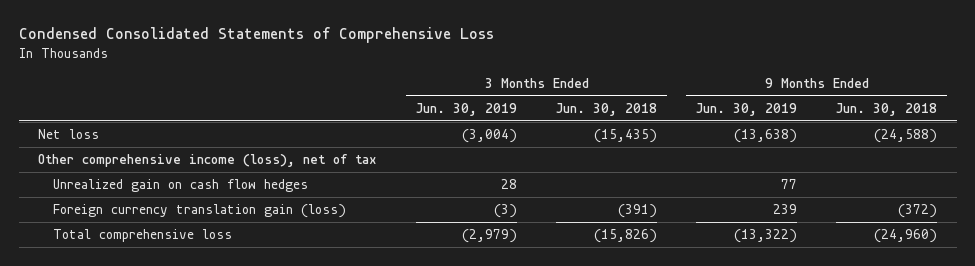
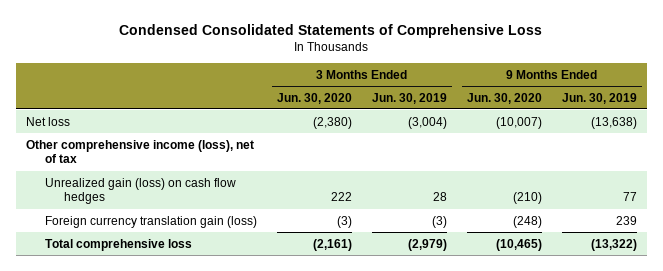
[556,102,658,116] Jun. 30, 2018 -> none
[836,102,938,116] Jun. 30, 2018 -> none
none -> [276,92,352,104] Jun. 30, 2020
none -> [466,92,542,104] Jun. 30, 2020
[53,179,309,193] Unrealized gain on cash flow hedges -> [44,177,236,205] Unrealized gain (loss) on cash flow hedges

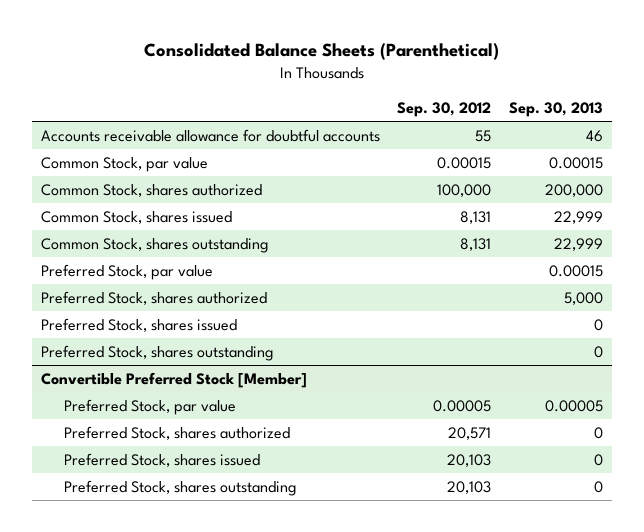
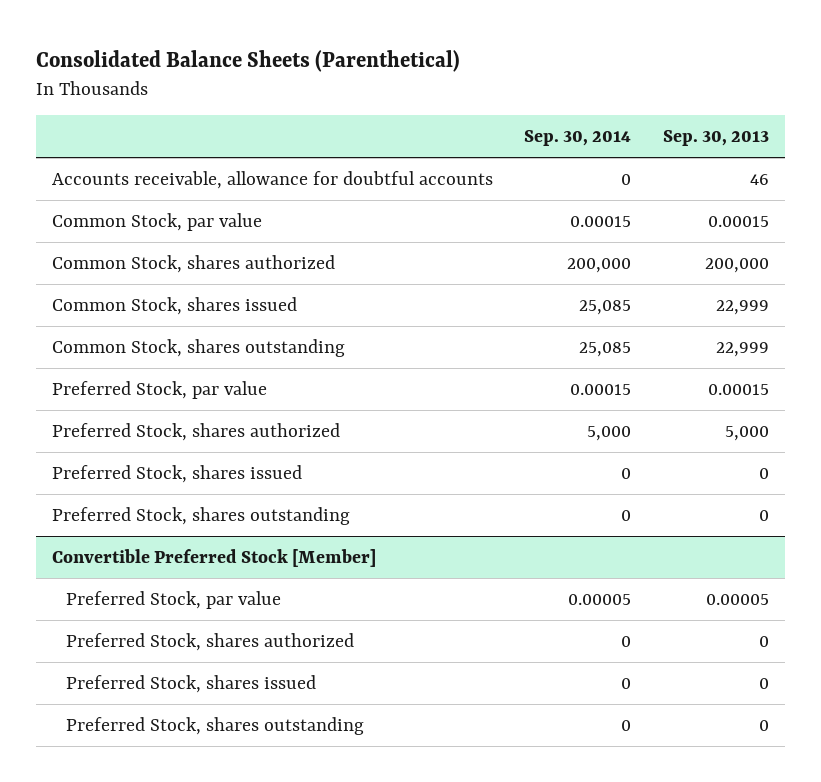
[397,101,492,117] Sep. 30, 2012 -> none
none -> [524,129,632,146] Sep. 30, 2014
[40,128,380,142] Accounts receivable allowance for doubtful accounts -> [51,170,493,189] Accounts receivable, allowance for doubtful accounts

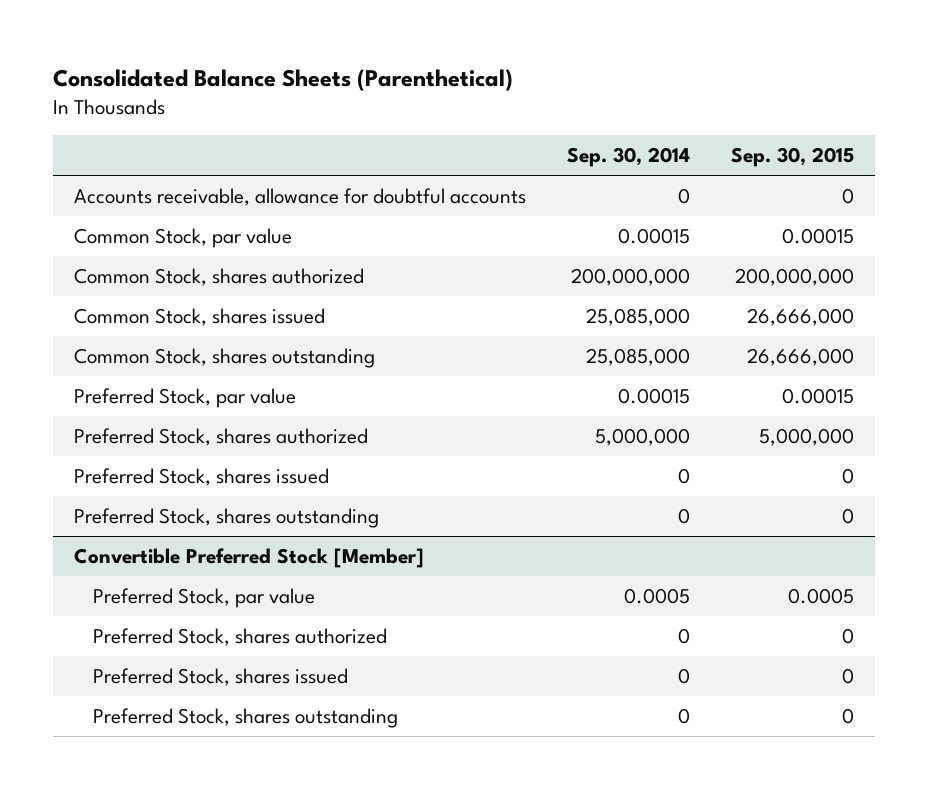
[662,129,769,146] Sep. 30, 2013 -> none
none -> [731,146,855,167] Sep. 30, 2015
[567,257,632,273] 200,000 -> [570,268,690,287] 200,000,000
[579,299,632,315] 25,085 -> [585,308,690,327] 25,085,000
[579,341,632,357] 25,085 -> [585,348,690,367] 25,085,000
[587,425,632,441] 5,000 -> [594,428,690,447] 5,000,000
[568,593,632,605] 0.00005 -> [623,588,690,605] 0.0005

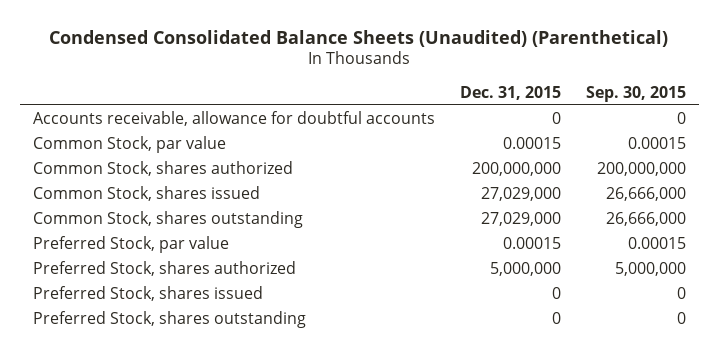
[53,68,514,91] Consolidated Balance Sheets (Parenthetical) -> [49,29,669,47] Condensed Consolidated Balance Sheets (Unaudited) (Parenthetical)
[566,146,690,167] Sep. 30, 2014 -> none
none -> [459,85,561,100] Dec. 31, 2015
[73,548,424,569] Convertible Preferred Stock [Member] -> none
[93,588,316,609] Preferred Stock, par value -> none
[93,628,388,647] Preferred Stock, shares authorized -> none
[93,668,349,687] Preferred Stock, shares issued -> none
[93,708,399,729] Preferred Stock, shares outstanding -> none

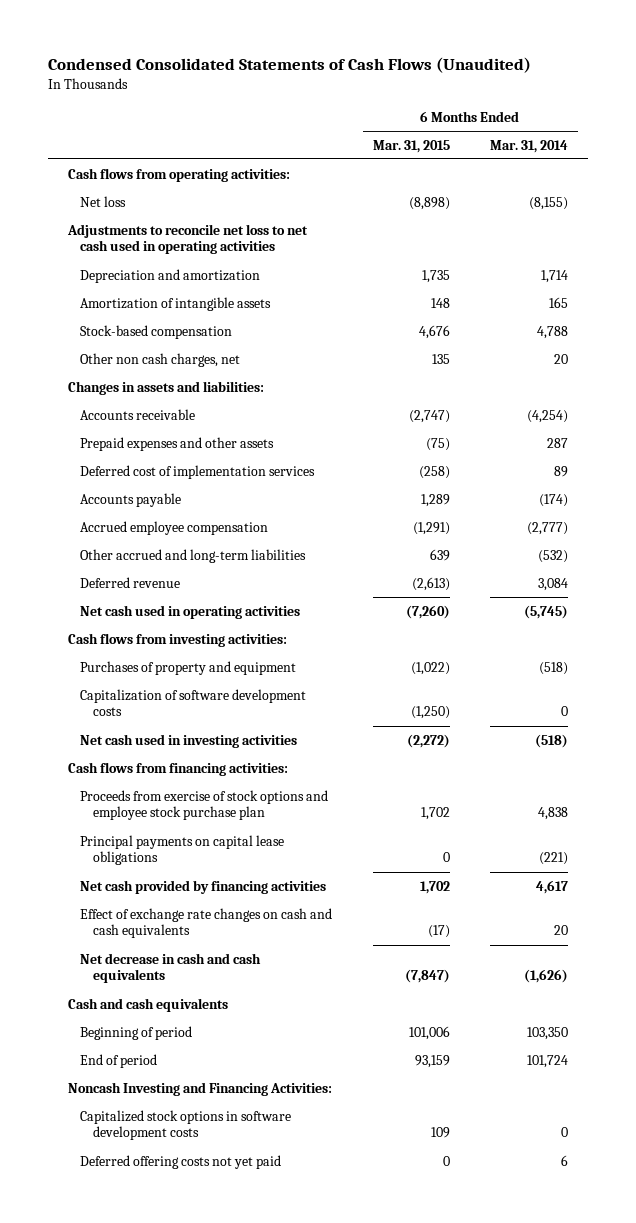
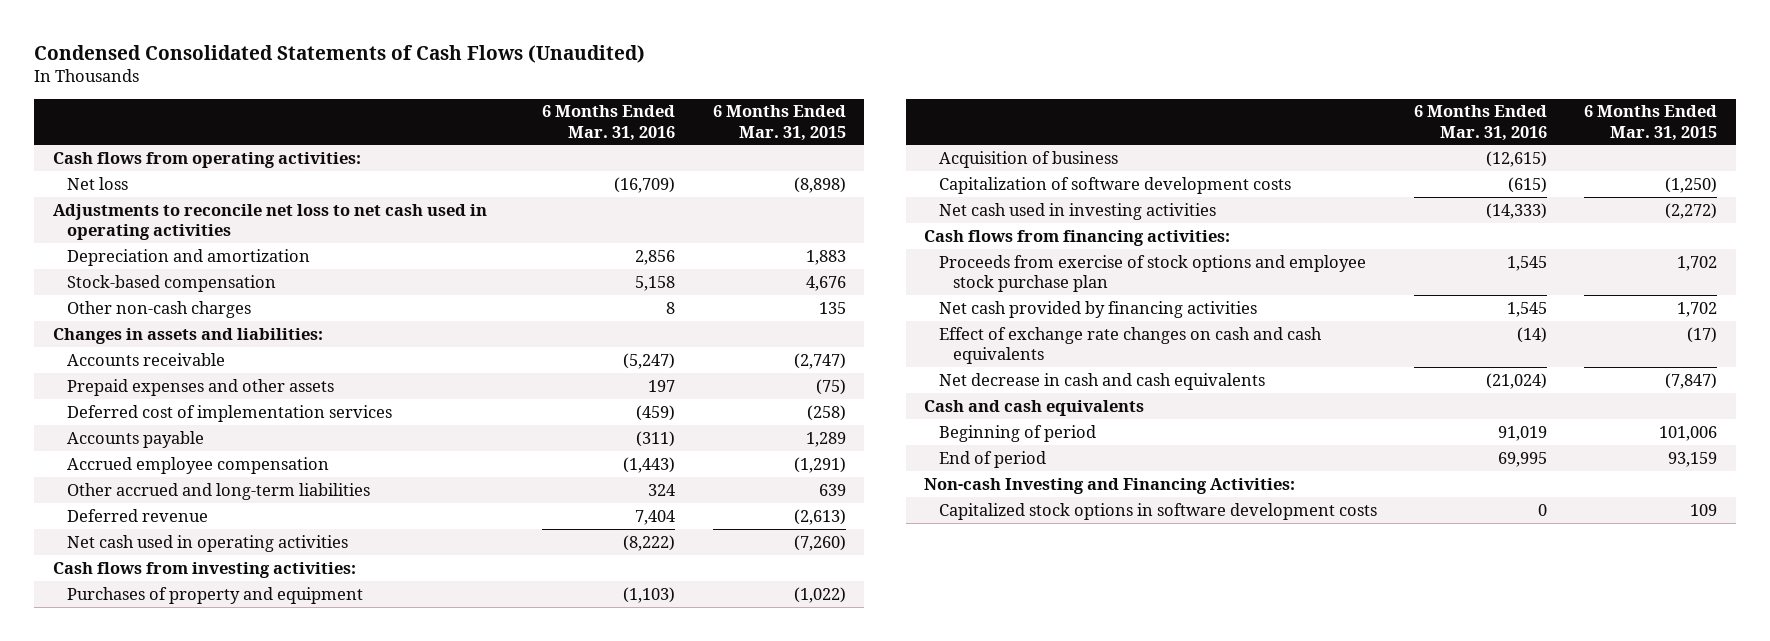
[489,139,568,153] Mar. 31, 2014 -> none
none -> [542,105,676,141] 6 Months Ended Mar. 31, 2016
[80,296,272,311] Amortization of intangible assets -> none
[421,269,450,283] 1,735 -> [805,249,846,265] 1,883
[80,352,241,367] Other non cash charges, net -> [67,300,252,318] Other non-cash charges
none -> [938,150,1118,168] Acquisition of business
[80,834,285,866] Principal payments on capital lease obligations -> none
[67,1081,332,1096] Noncash Investing and Financing Activities: -> [924,477,1296,494] Non-cash Investing and Financing Activities:
[80,1154,282,1169] Deferred offering costs not yet paid -> none

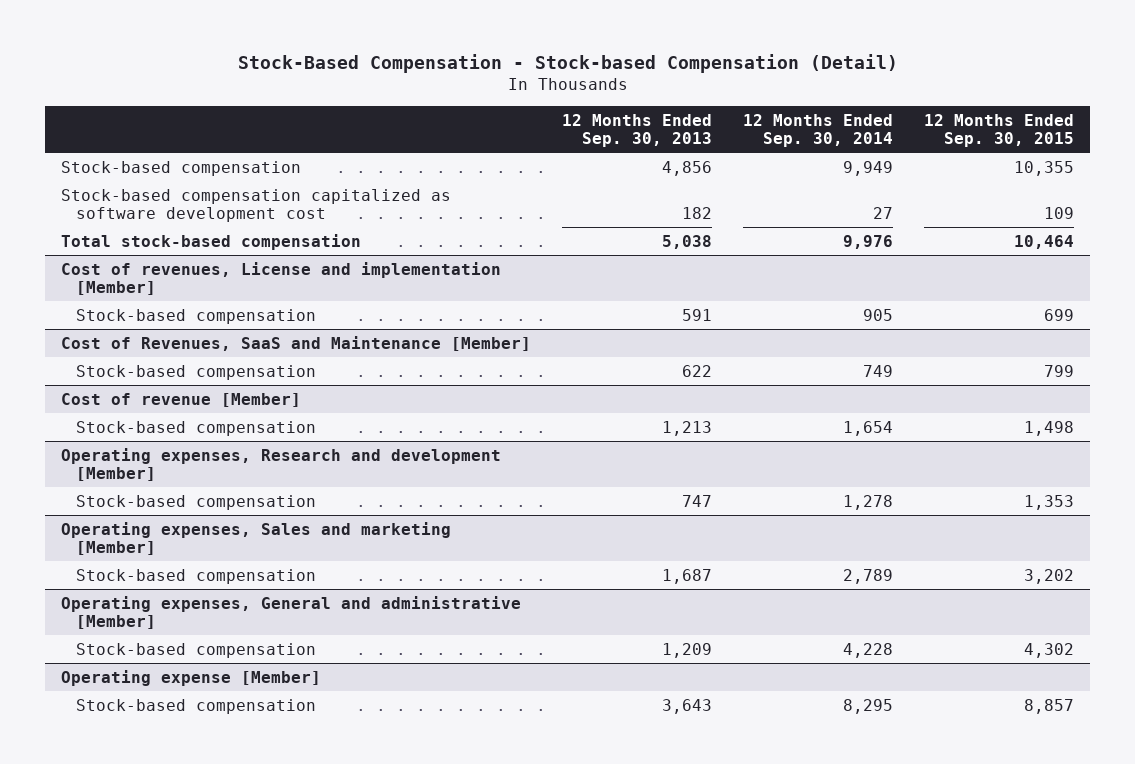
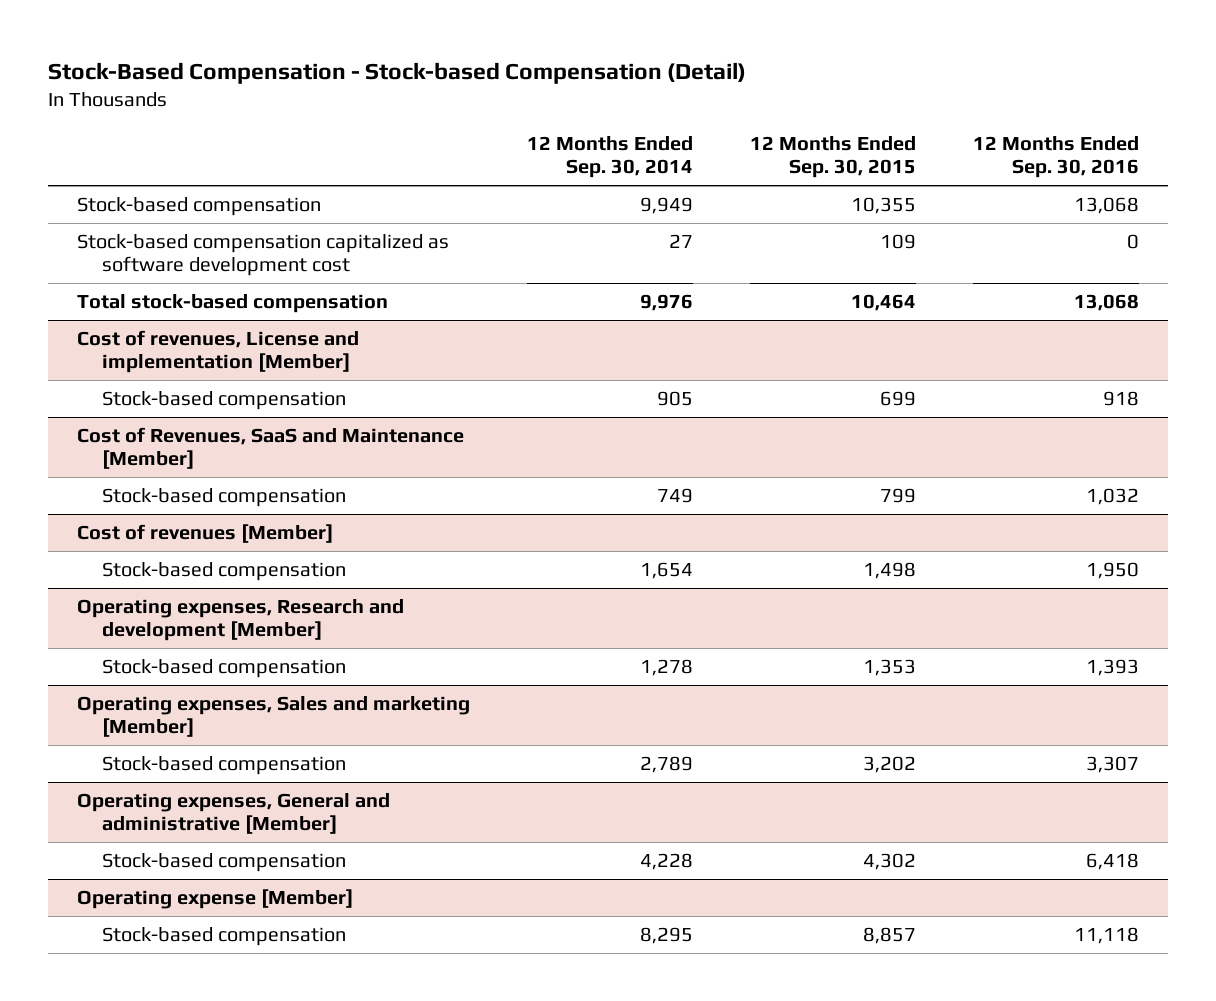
[561,113,712,148] 12 Months Ended Sep. 30, 2013 -> none
none -> [973,136,1140,179] 12 Months Ended Sep. 30, 2016
[60,392,301,407] Cost of revenue [Member] -> [76,523,333,543] Cost of revenues [Member]

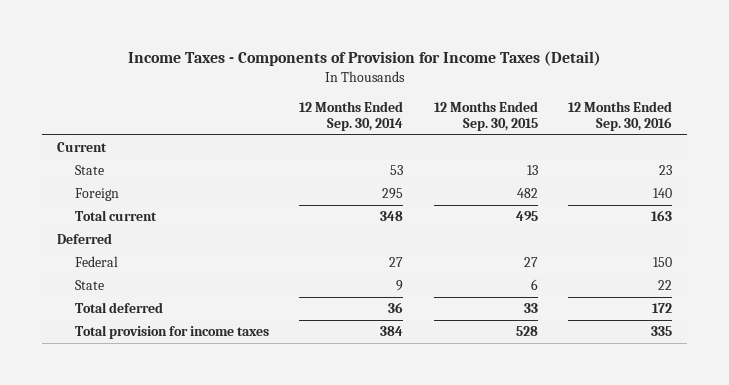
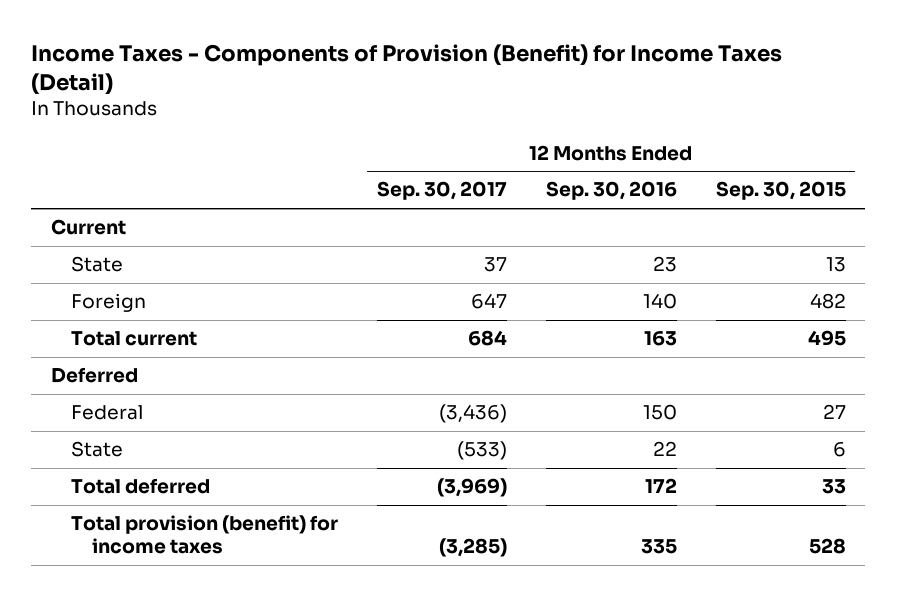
[127,51,601,67] Income Taxes - Components of Provision for Income Taxes (Detail) -> [31,43,783,95] Income Taxes - Components of Provision (Benefit) for Income Taxes (Detail)
[299,100,404,131] 12 Months Ended Sep. 30, 2014 -> none
none -> [377,181,508,201] Sep. 30, 2017
[74,325,269,340] Total provision for income taxes -> [71,515,339,555] Total provision (benefit) for income taxes

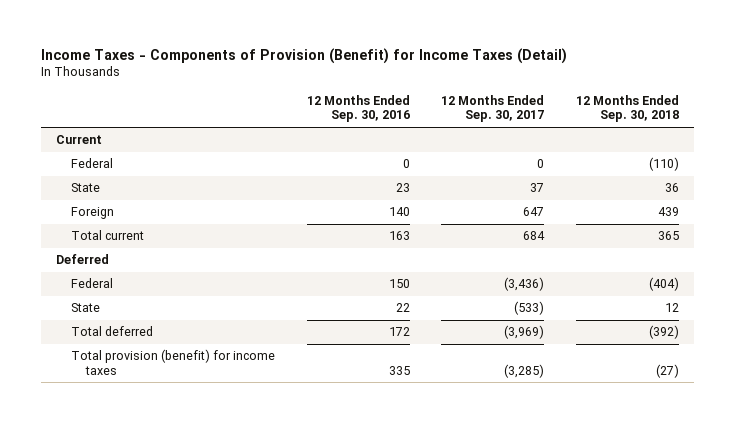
[715,181,846,201] Sep. 30, 2015 -> none
none -> [575,95,679,123] 12 Months Ended Sep. 30, 2018
none -> [71,158,114,169] Federal

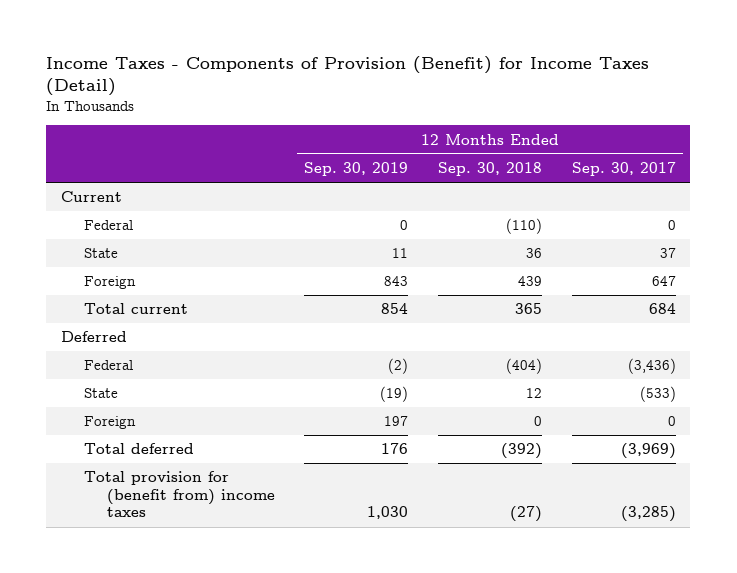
[306,95,410,123] 12 Months Ended Sep. 30, 2016 -> none
none -> [304,161,409,176] Sep. 30, 2019
none -> [83,416,136,430] Foreign
[71,349,276,375] Total provision (benefit) for income taxes -> [83,471,275,518] Total provision for (benefit from) income taxes

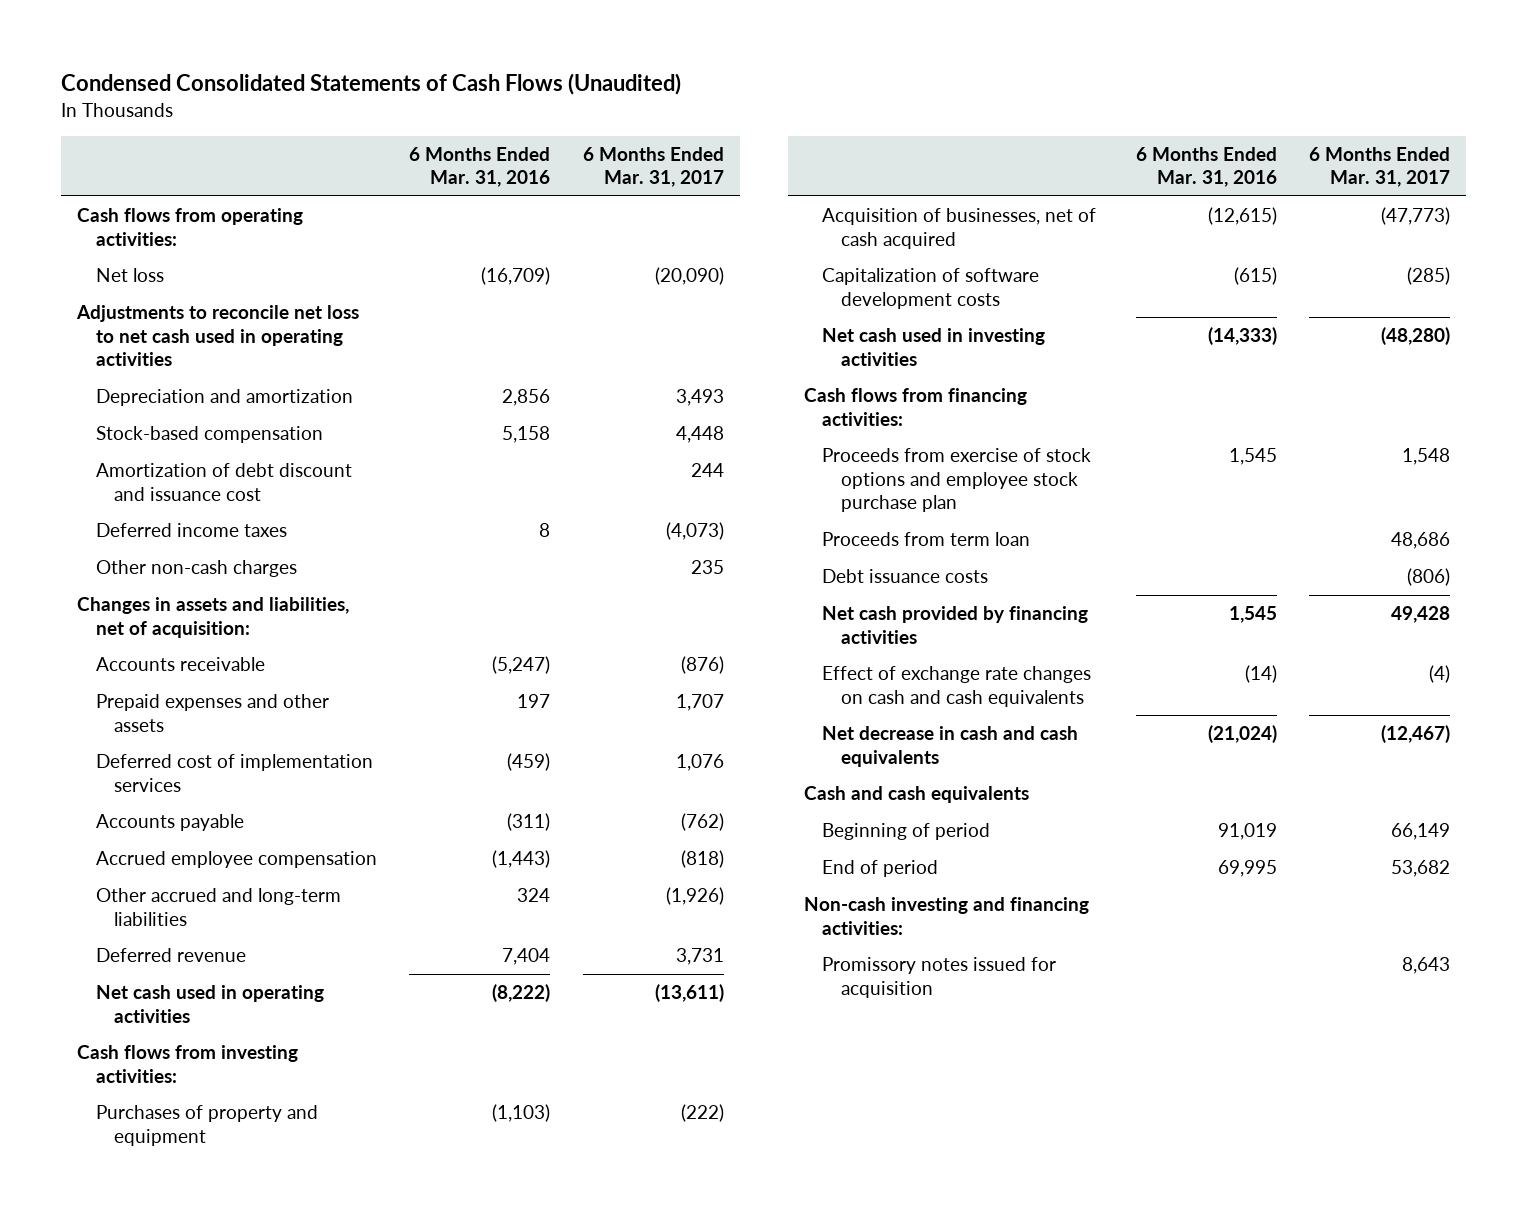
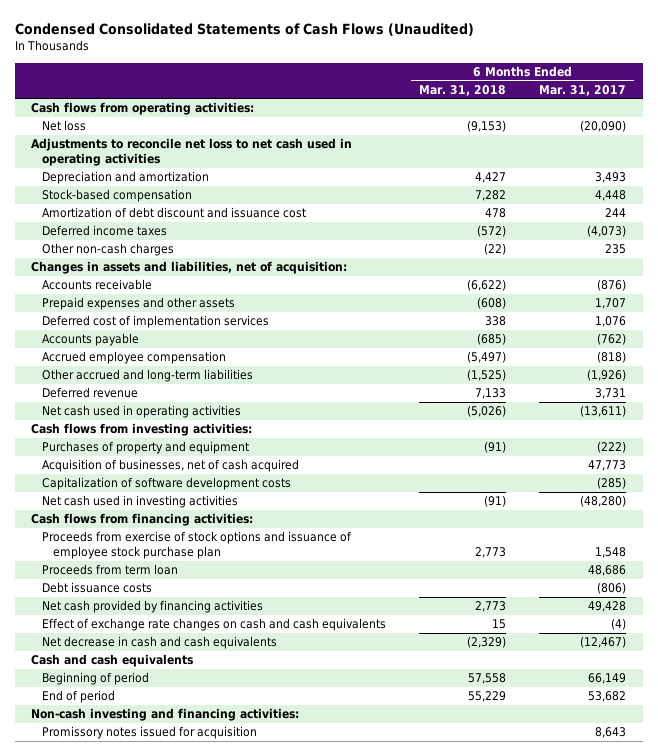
[409,146,551,188] 6 Months Ended Mar. 31, 2016 -> none
none -> [419,84,507,96] Mar. 31, 2018
[1380,207,1450,226] (47,773) -> [588,460,627,472] 47,773
[822,448,1092,513] Proceeds from exercise of stock options and employee stock purchase plan -> [42,531,353,560] Proceeds from exercise of stock options and issuance of employee stock purchase plan

